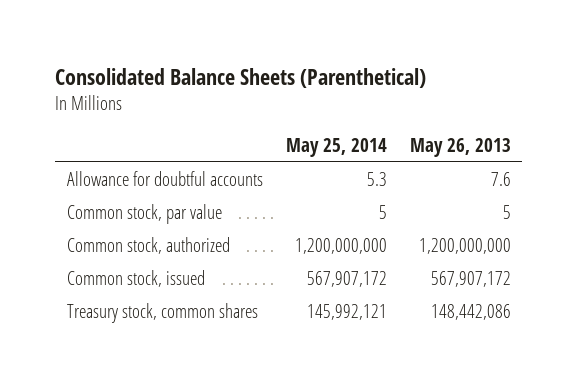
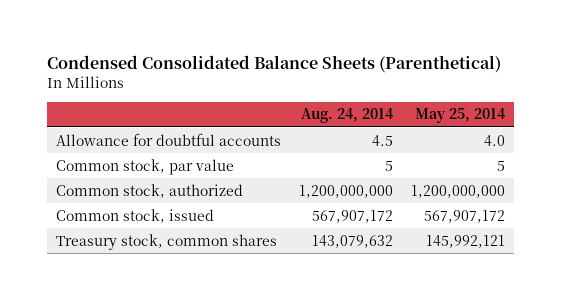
[55,67,427,88] Consolidated Balance Sheets (Parenthetical) -> [46,54,501,73] Condensed Consolidated Balance Sheets (Parenthetical)
[409,138,511,158] May 26, 2013 -> none
none -> [300,108,393,124] Aug. 24, 2014
[366,172,387,187] 5.3 -> [483,134,505,146] 4.0

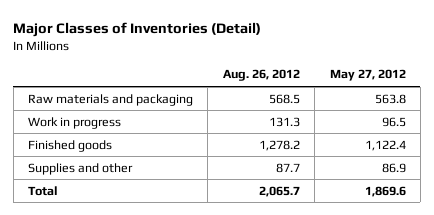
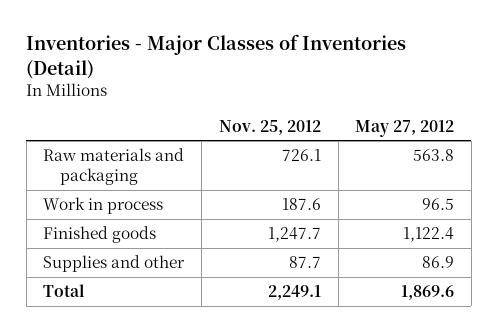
[13,21,262,37] Major Classes of Inventories (Detail) -> [26,34,407,79] Inventories - Major Classes of Inventories (Detail)
[222,69,300,82] Aug. 26, 2012 -> none
none -> [218,119,321,135] Nov. 25, 2012
[28,116,122,129] Work in progress -> [43,197,164,215] Work in process

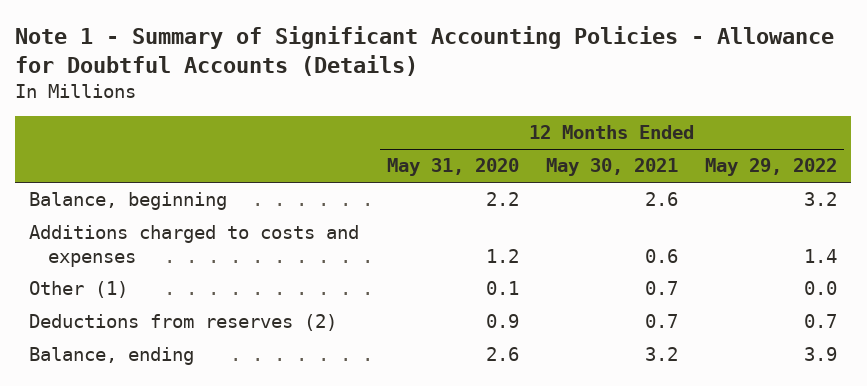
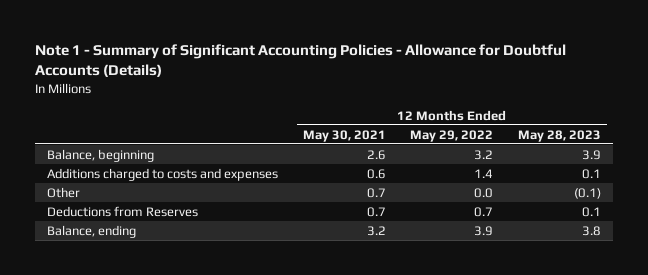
[386,158,519,177] May 31, 2020 -> none
none -> [517,129,601,142] May 28, 2023
[29,281,129,299] Other (1) -> [47,186,81,198] Other
[29,314,338,332] Deductions from reserves (2) -> [47,205,199,217] Deductions from Reserves

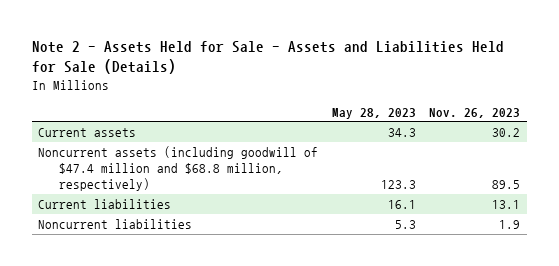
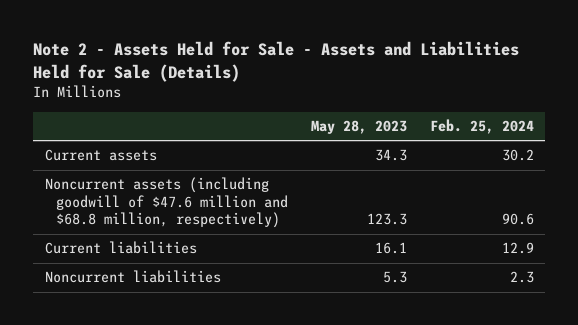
[429,107,521,118] Nov. 26, 2023 -> none
none -> [429,119,534,135] Feb. 25, 2024
[38,145,319,191] Noncurrent assets (including goodwill of $47.4 million and $68.8 million, respectively) -> [44,177,288,229] Noncurrent assets (including goodwill of $47.6 million and $68.8 million, respectively)

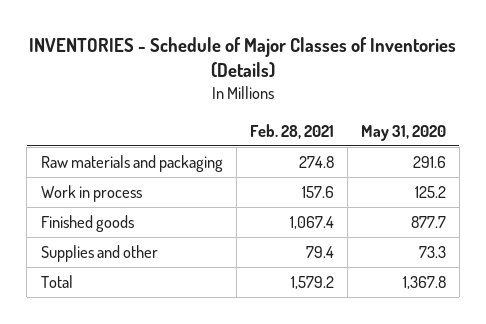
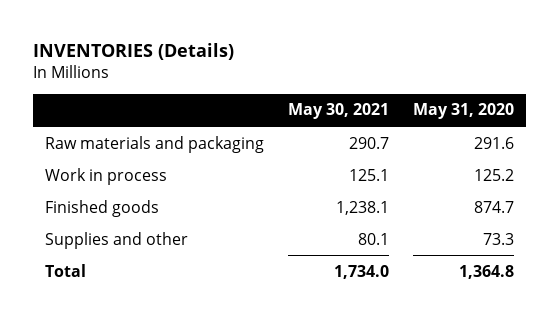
[29,37,457,79] INVENTORIES - Schedule of Major Classes of Inventories (Details) -> [32,43,234,61] INVENTORIES (Details)
[249,123,334,139] Feb. 28, 2021 -> none
none -> [288,103,390,120] May 30, 2021
[410,215,446,228] 877.7 -> [474,200,515,213] 874.7
[402,275,446,289] 1,367.8 -> [459,264,515,279] 1,364.8

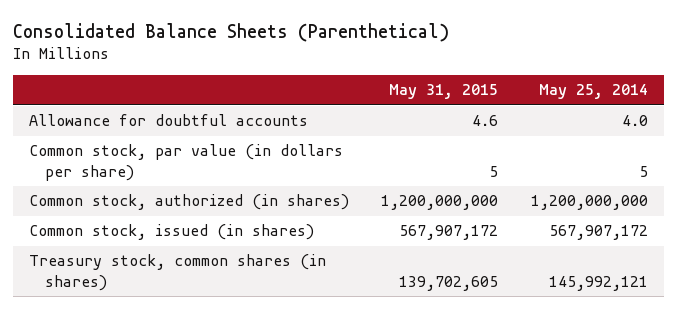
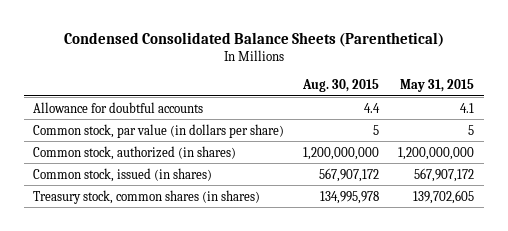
[13,22,450,42] Consolidated Balance Sheets (Parenthetical) -> [63,31,444,47] Condensed Consolidated Balance Sheets (Parenthetical)
[538,84,648,100] May 25, 2014 -> none
none -> [302,79,380,93] Aug. 30, 2015
[472,115,499,127] 4.6 -> [460,102,475,113] 4.1

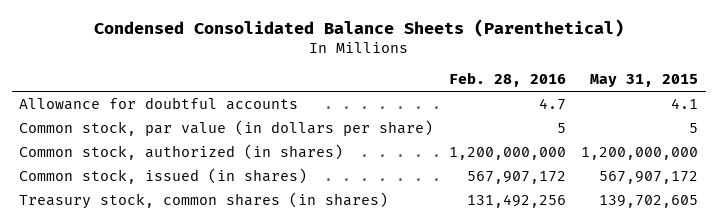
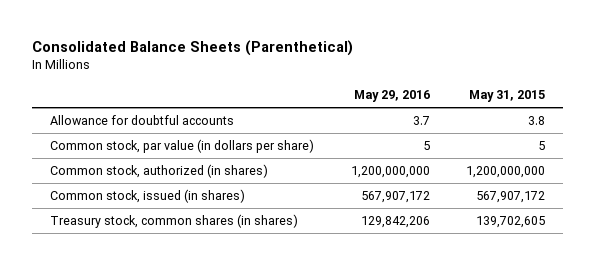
[93,18,624,37] Condensed Consolidated Balance Sheets (Parenthetical) -> [32,39,354,56] Consolidated Balance Sheets (Parenthetical)
[448,72,566,88] Feb. 28, 2016 -> none
none -> [353,89,430,102] May 29, 2016
[671,97,699,109] 4.1 -> [527,116,545,126] 3.8

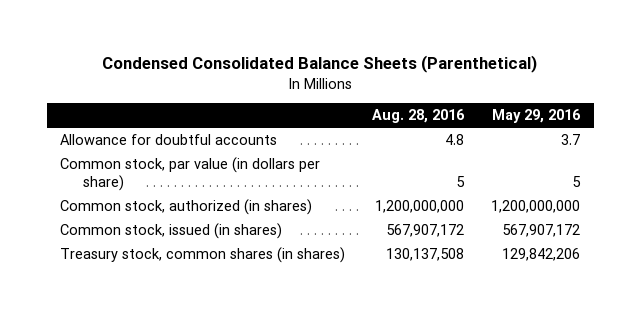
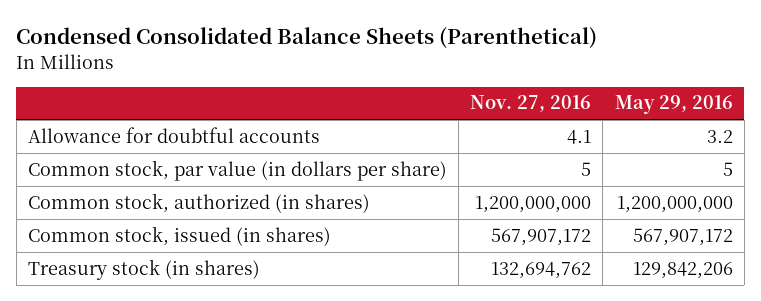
[372,109,466,124] Aug. 28, 2016 -> none
none -> [470,95,592,113] Nov. 27, 2016
[561,134,581,146] 3.7 -> [706,129,733,143] 3.2
[60,247,346,264] Treasury stock, common shares (in shares) -> [28,258,261,280] Treasury stock (in shares)

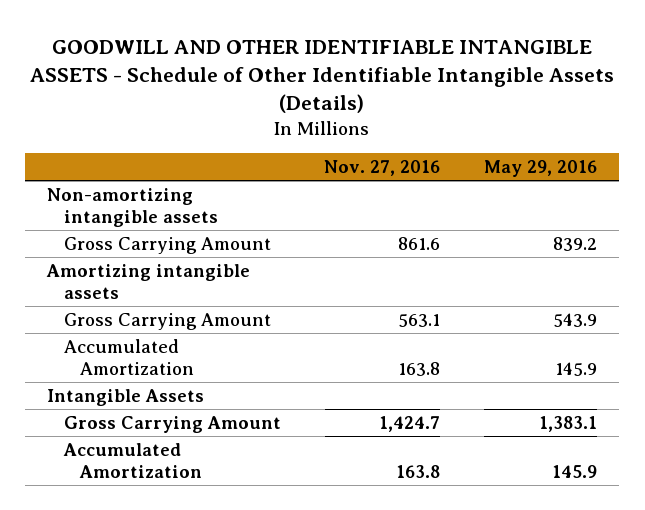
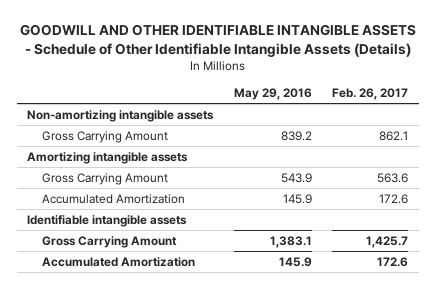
[324,160,441,177] Nov. 27, 2016 -> none
none -> [332,87,409,100] Feb. 26, 2017
[47,388,205,406] Intangible Assets -> [26,214,187,227] Identifiable intangible assets

